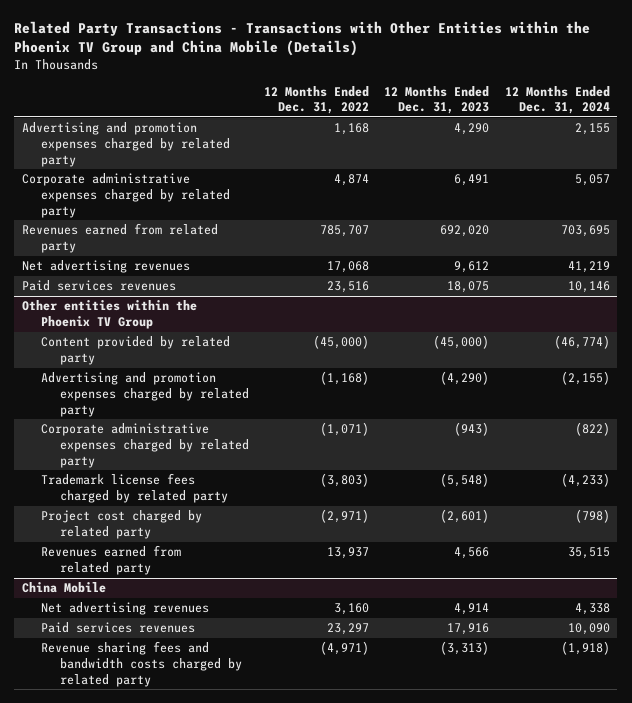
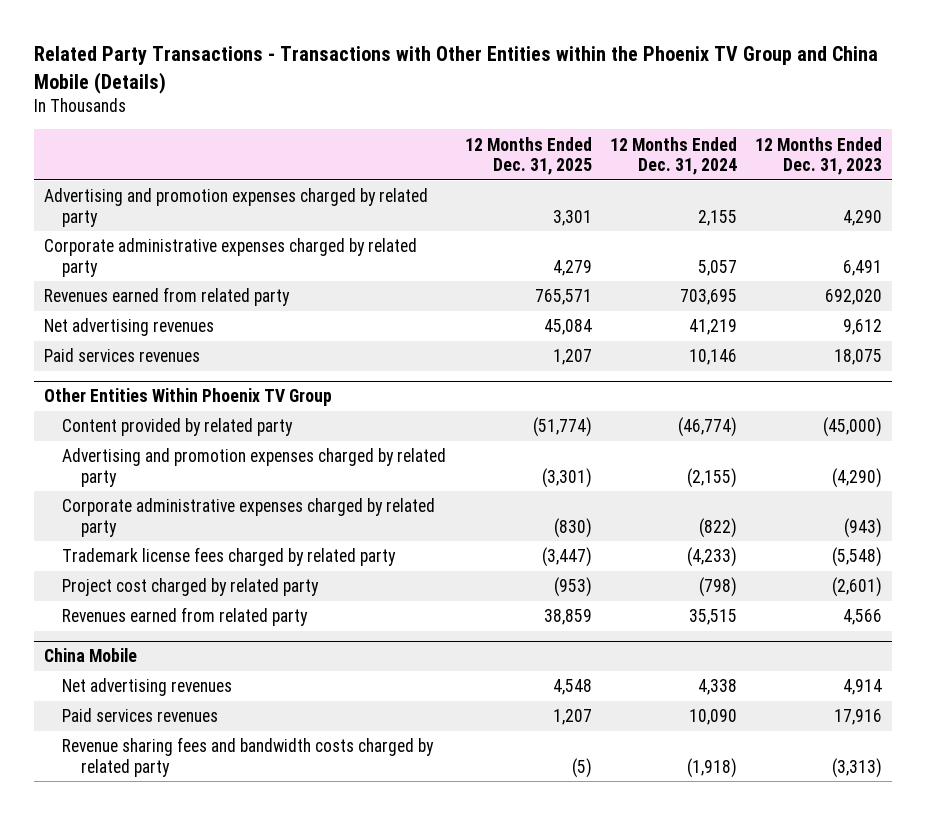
[263,85,369,115] 12 Months Ended Dec. 31, 2022 -> none
none -> [464,136,592,176] 12 Months Ended Dec. 31, 2025
[22,300,198,329] Other entities within the Phoenix TV Group -> [43,388,332,407] Other Entities Within Phoenix TV Group

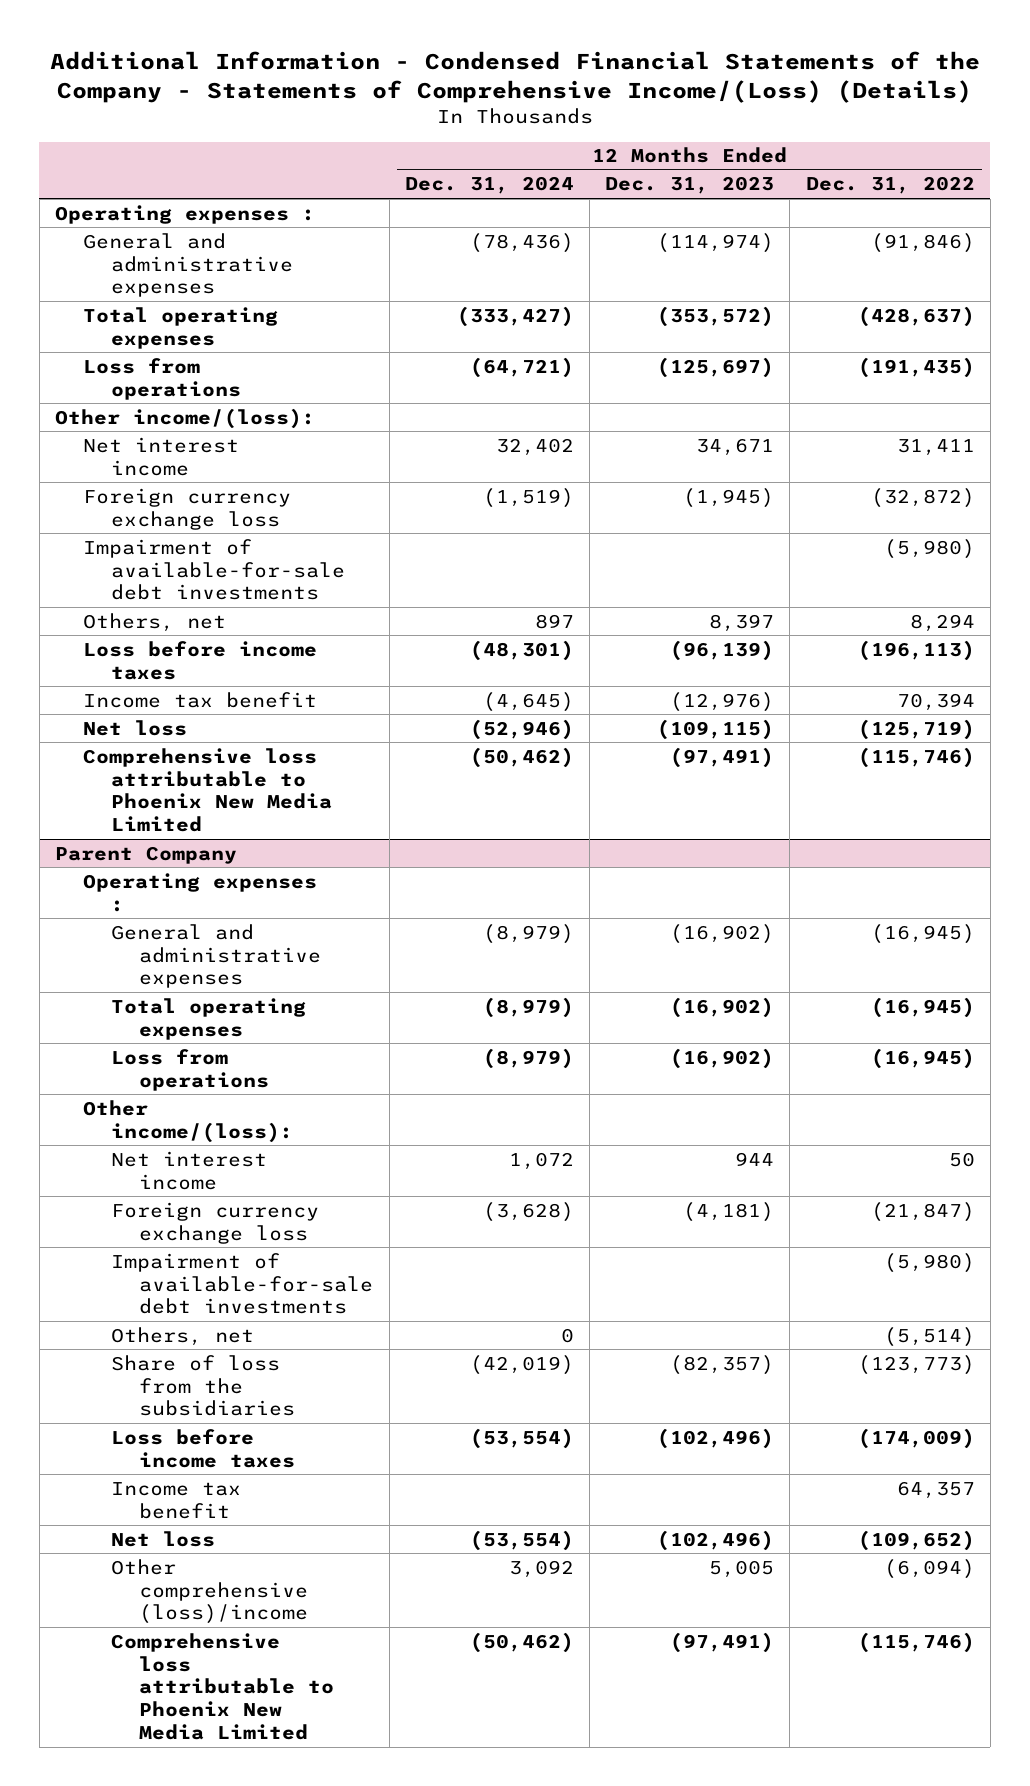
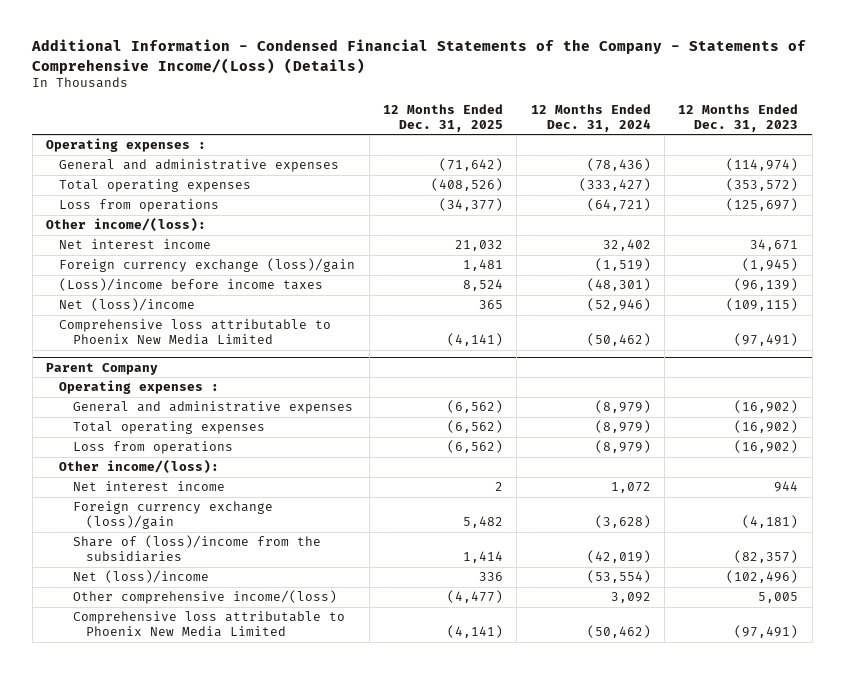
[805,176,975,195] Dec. 31, 2022 -> none
none -> [383,103,504,132] 12 Months Ended Dec. 31, 2025
[83,538,346,601] Impairment of available-for-sale debt investments -> none
[83,612,227,632] Others, net -> none
[83,691,318,708] Income tax benefit -> none
[83,487,292,530] Foreign currency exchange loss -> [59,258,356,273] Foreign currency exchange (loss)/gain
[83,640,318,680] Loss before income taxes -> [59,278,324,292] (Loss)/income before income taxes
[83,719,188,736] Net loss -> [59,298,196,312] Net (loss)/income
[111,1252,374,1315] Impairment of available-for-sale debt investments -> none
[111,1326,255,1346] Others, net -> none
[111,1428,296,1468] Loss before income taxes -> none
[111,1481,242,1519] Income tax benefit -> none
[111,1201,320,1244] Foreign currency exchange loss -> [72,501,273,530] Foreign currency exchange (loss)/gain
[111,1354,296,1417] Share of loss from the subsidiaries -> [72,535,321,563] Share of (loss)/income from the subsidiaries
[111,1530,216,1547] Net loss -> [72,570,209,584] Net (loss)/income
[111,1558,309,1625] Other comprehensive (loss)/income -> [72,590,337,605] Other comprehensive income/(loss)

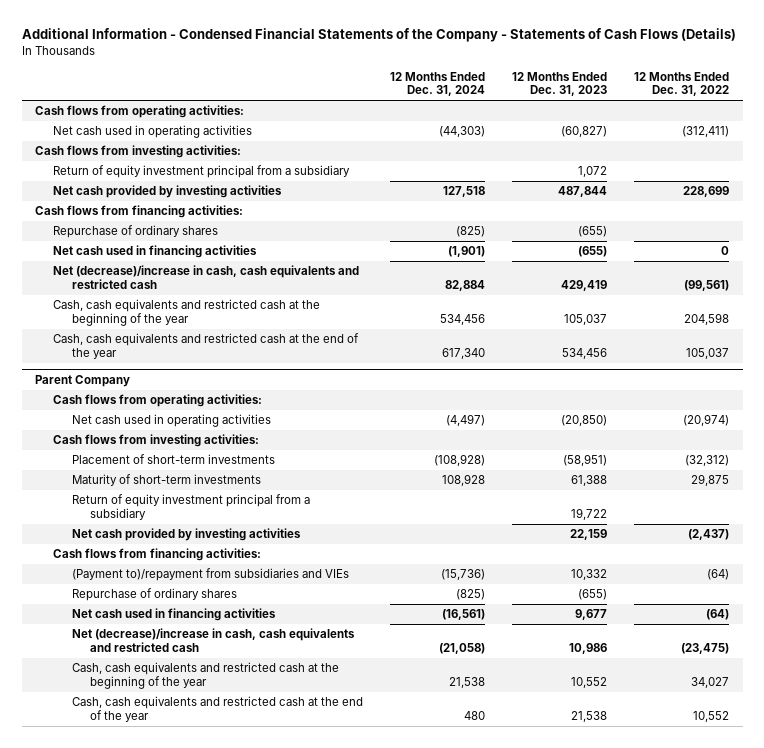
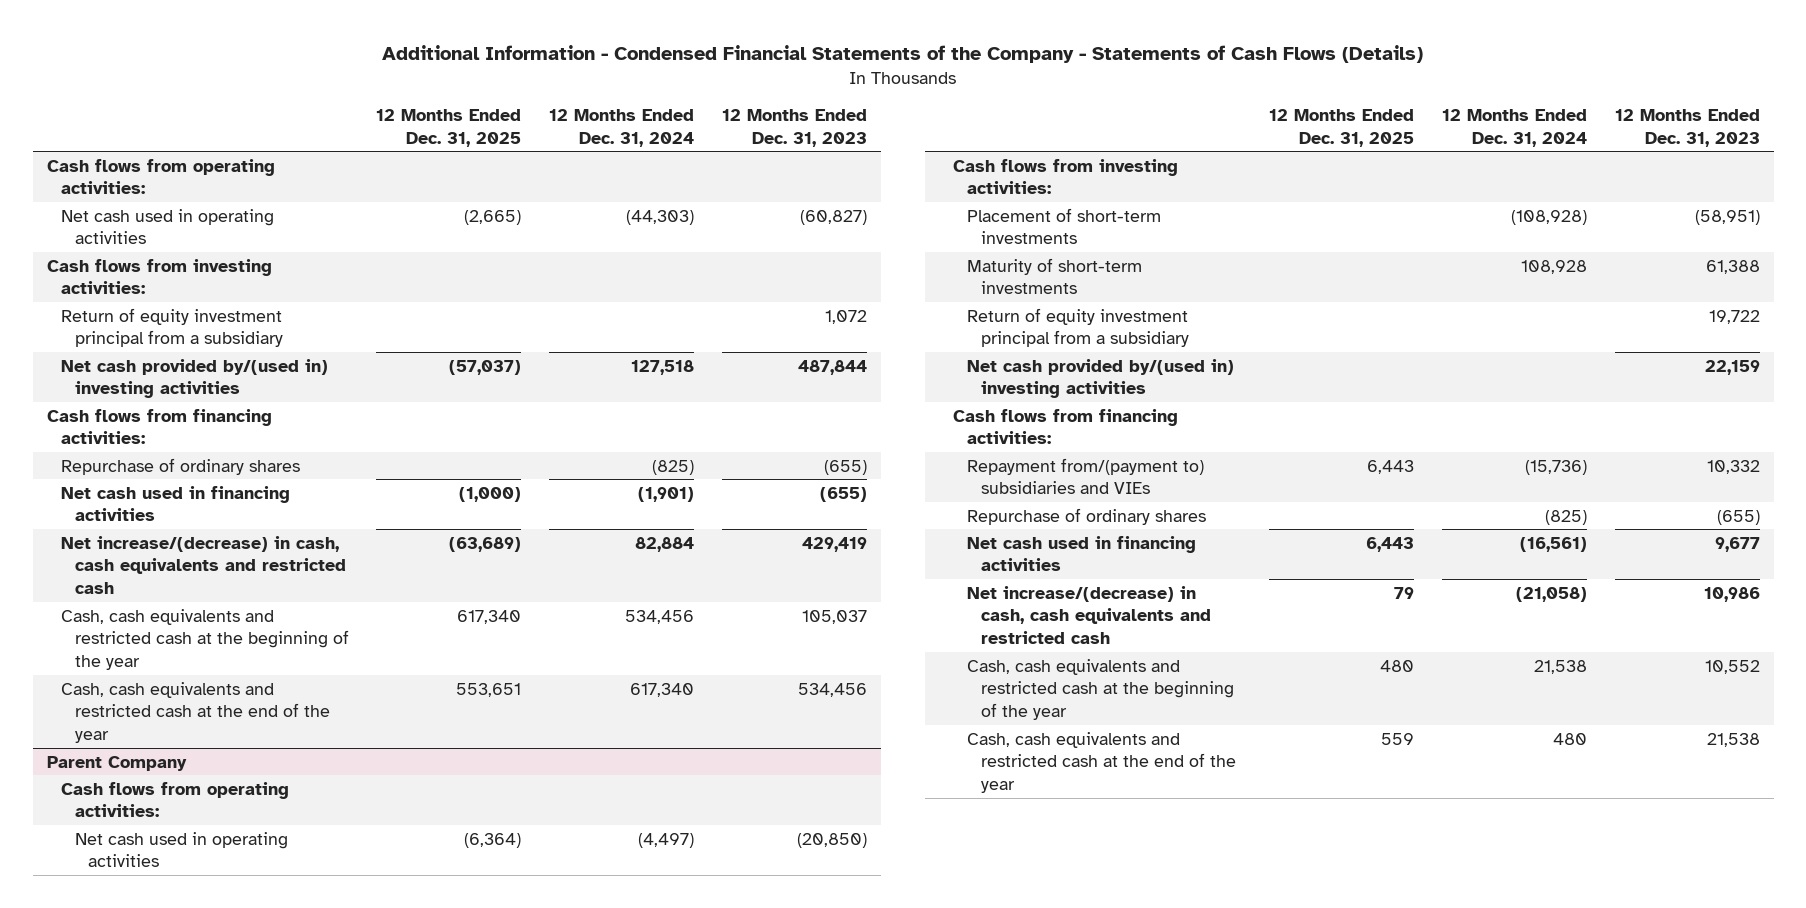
[634,71,730,97] 12 Months Ended Dec. 31, 2022 -> none
none -> [376,109,522,147] 12 Months Ended Dec. 31, 2025
[53,185,283,199] Net cash provided by investing activities -> [60,358,328,399] Net cash provided by/(used in) investing activities
[53,265,360,289] Net (decrease)/increase in cash, cash equivalents and restricted cash -> [60,535,346,594] Net increase/(decrease) in cash, cash equivalents and restricted cash
[71,528,301,542] Net cash provided by investing activities -> [966,358,1234,399] Net cash provided by/(used in) investing activities
[71,568,349,582] (Payment to)/repayment from subsidiaries and VIEs -> [966,457,1204,495] Repayment from/(payment to) subsidiaries and VIEs
[71,628,355,652] Net (decrease)/increase in cash, cash equivalents and restricted cash -> [966,585,1211,644] Net increase/(decrease) in cash, cash equivalents and restricted cash

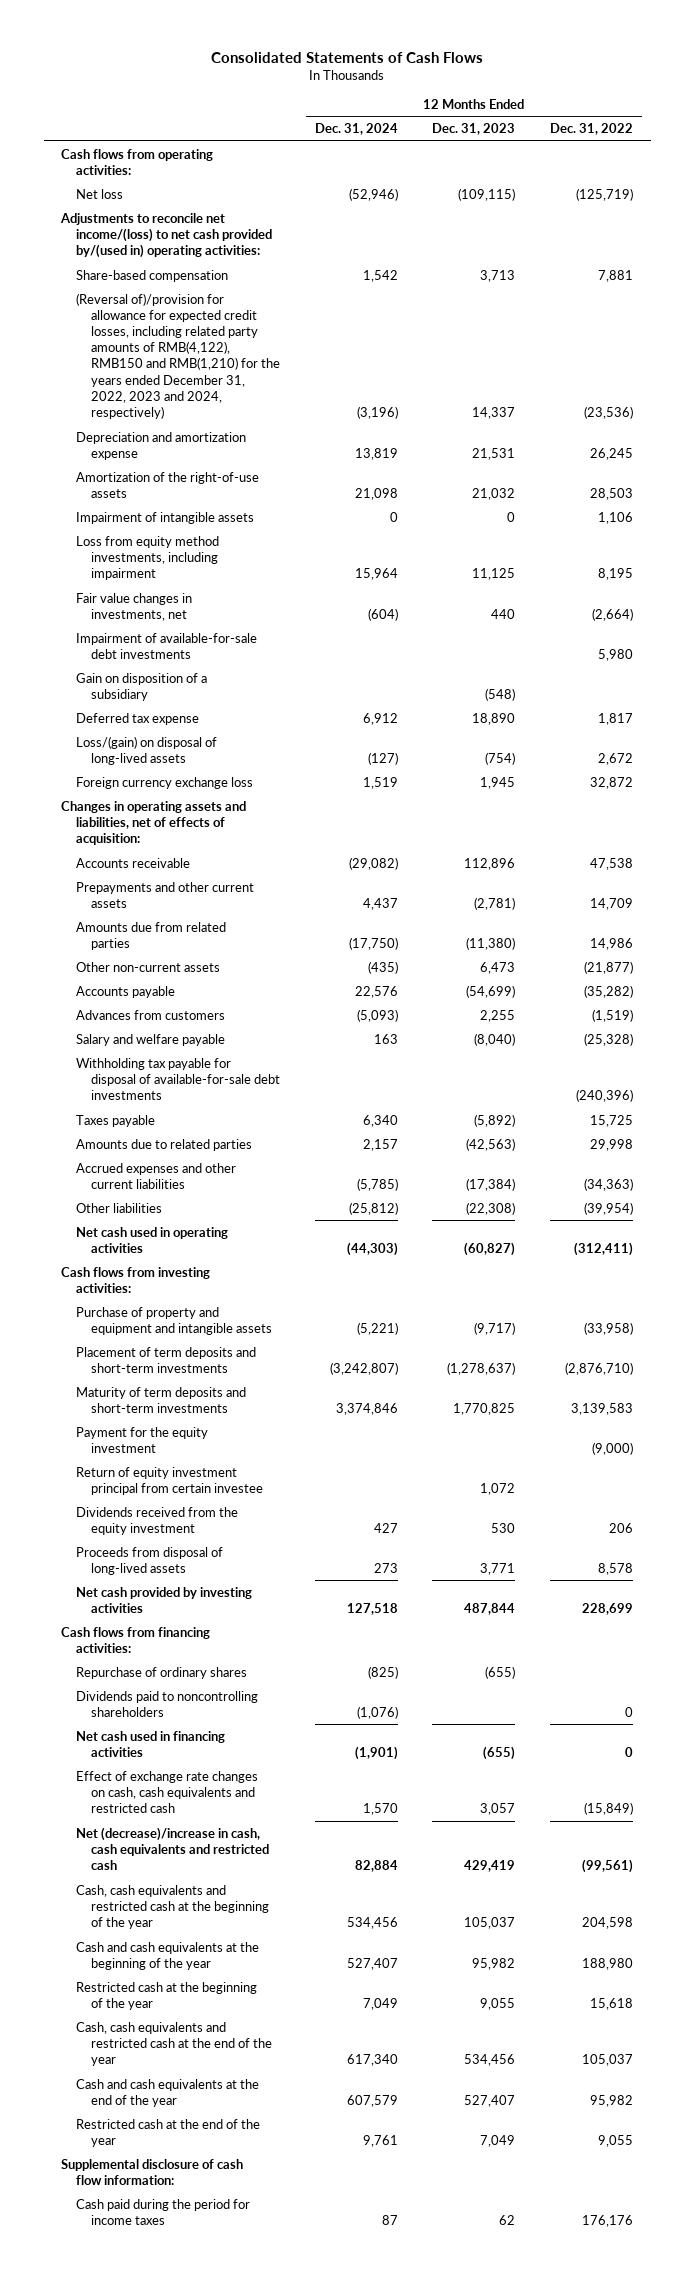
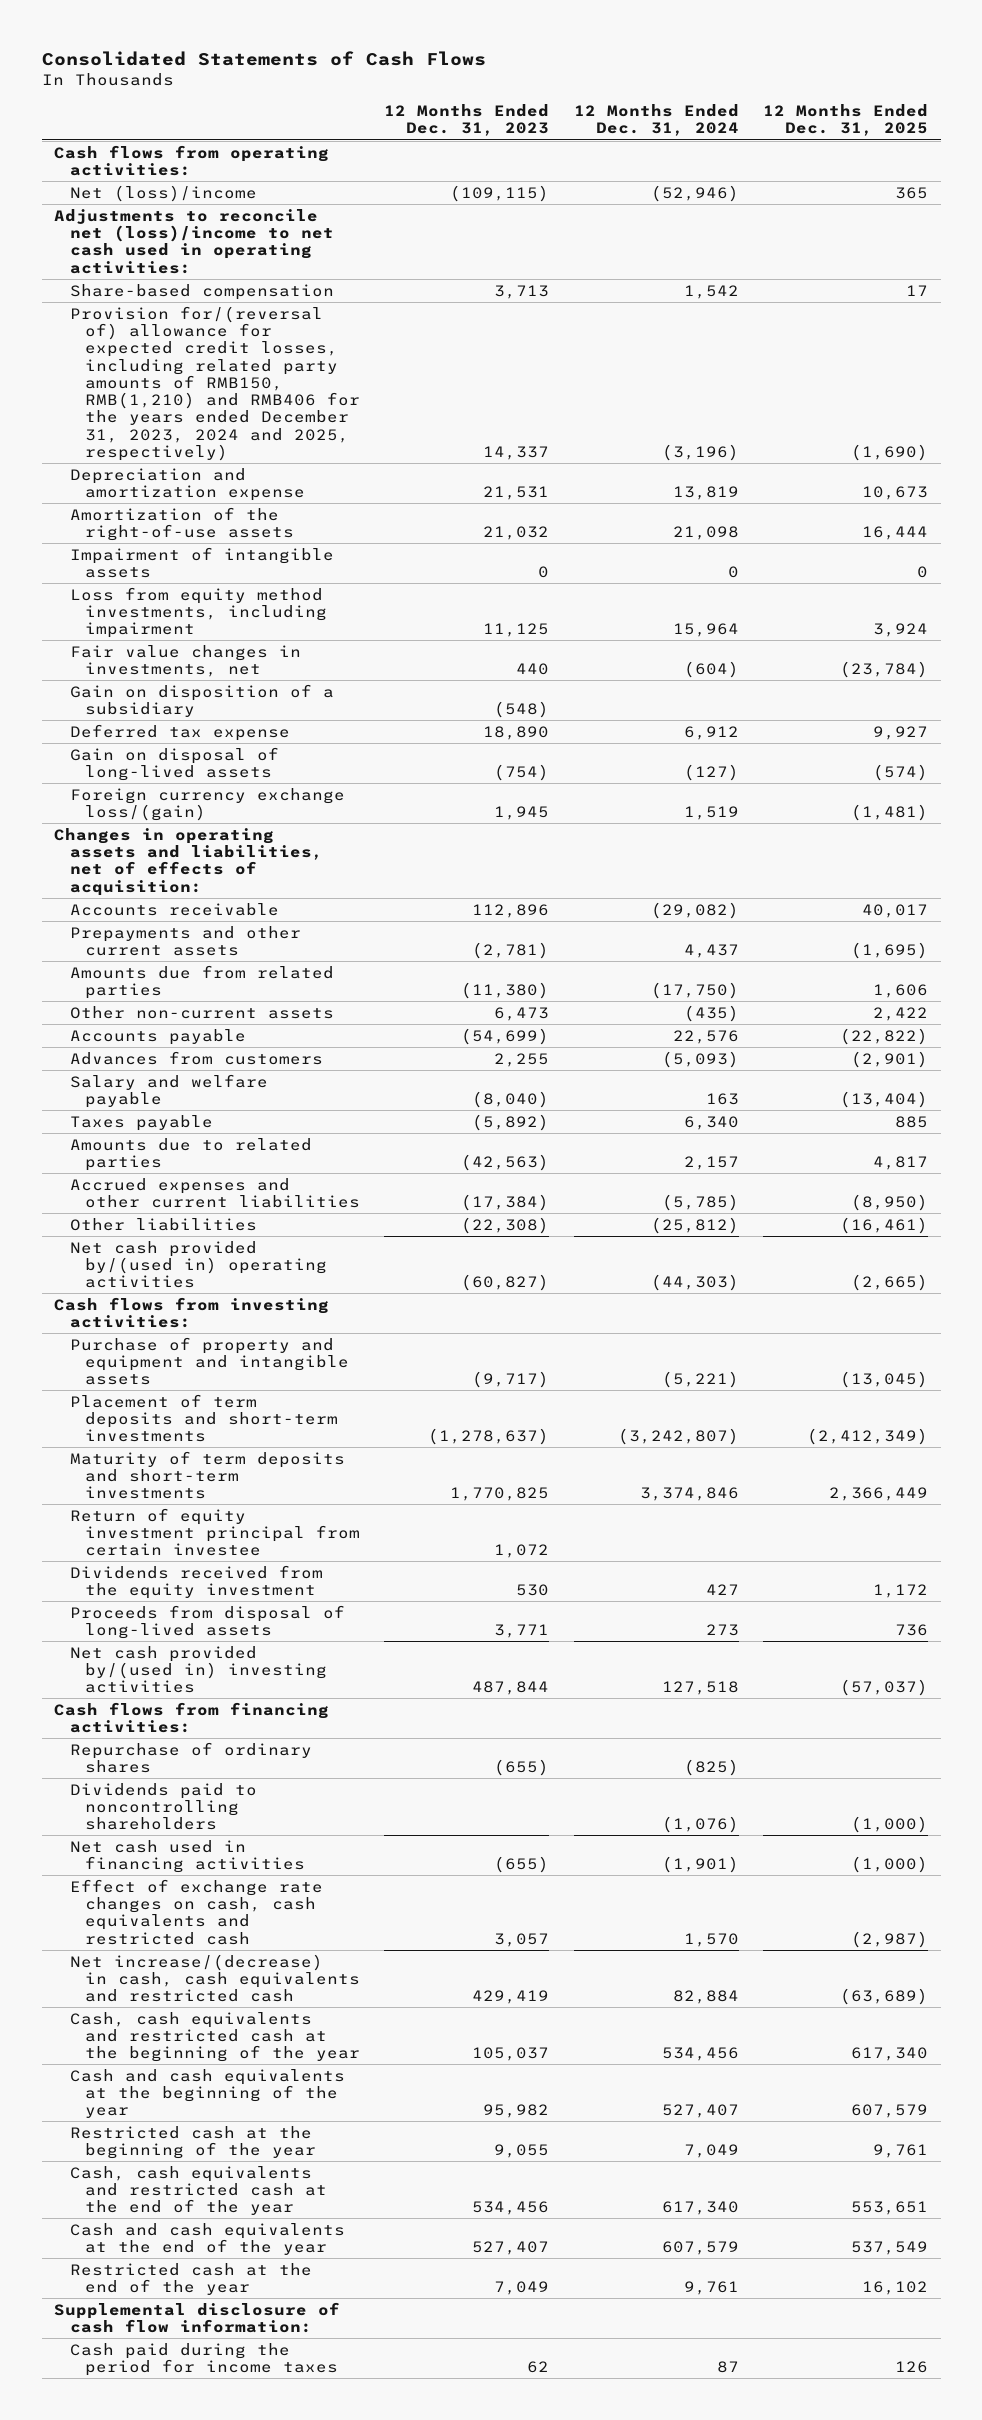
[550,123,634,136] Dec. 31, 2022 -> none
none -> [763,104,929,137] 12 Months Ended Dec. 31, 2025
[75,188,123,199] Net loss -> [69,184,257,202] Net (loss)/income
[60,212,272,259] Adjustments to reconcile net income/(loss) to net cash provided by/(used in) operating activities: -> [54,208,334,274] Adjustments to reconcile net (loss)/income to net cash used in operating activities:
[75,292,280,420] (Reversal of)/provision for allowance for expected credit losses, including related party amounts of RMB(4,122), RMB150 and RMB(1,210) for the years ended December 31, 2022, 2023 and 2024, respectively) -> [69,305,360,462] Provision for/(reversal of) allowance for expected credit losses, including related party amounts of RMB150, RMB(1,210) and RMB406 for the years ended December 31, 2023, 2024 and 2025, respectively)
[75,632,257,659] Impairment of available-for-sale debt investments -> none
[75,735,217,765] Loss/(gain) on disposal of long-lived assets -> [69,746,279,781] Gain on disposal of long-lived assets
[75,776,253,789] Foreign currency exchange loss -> [69,787,345,821] Foreign currency exchange loss/(gain)
[75,1057,280,1101] Withholding tax payable for disposal of available-for-sale debt investments -> none
[75,1226,228,1253] Net cash used in operating activities -> [69,1240,327,1289] Net cash provided by/(used in) operating activities
[75,1426,208,1453] Payment for the equity investment -> none
[75,1586,252,1613] Net cash provided by investing activities -> [69,1645,327,1694] Net cash provided by/(used in) investing activities
[75,1826,269,1871] Net (decrease)/increase in cash, cash equivalents and restricted cash -> [69,1953,360,2003] Net increase/(decrease) in cash, cash equivalents and restricted cash

